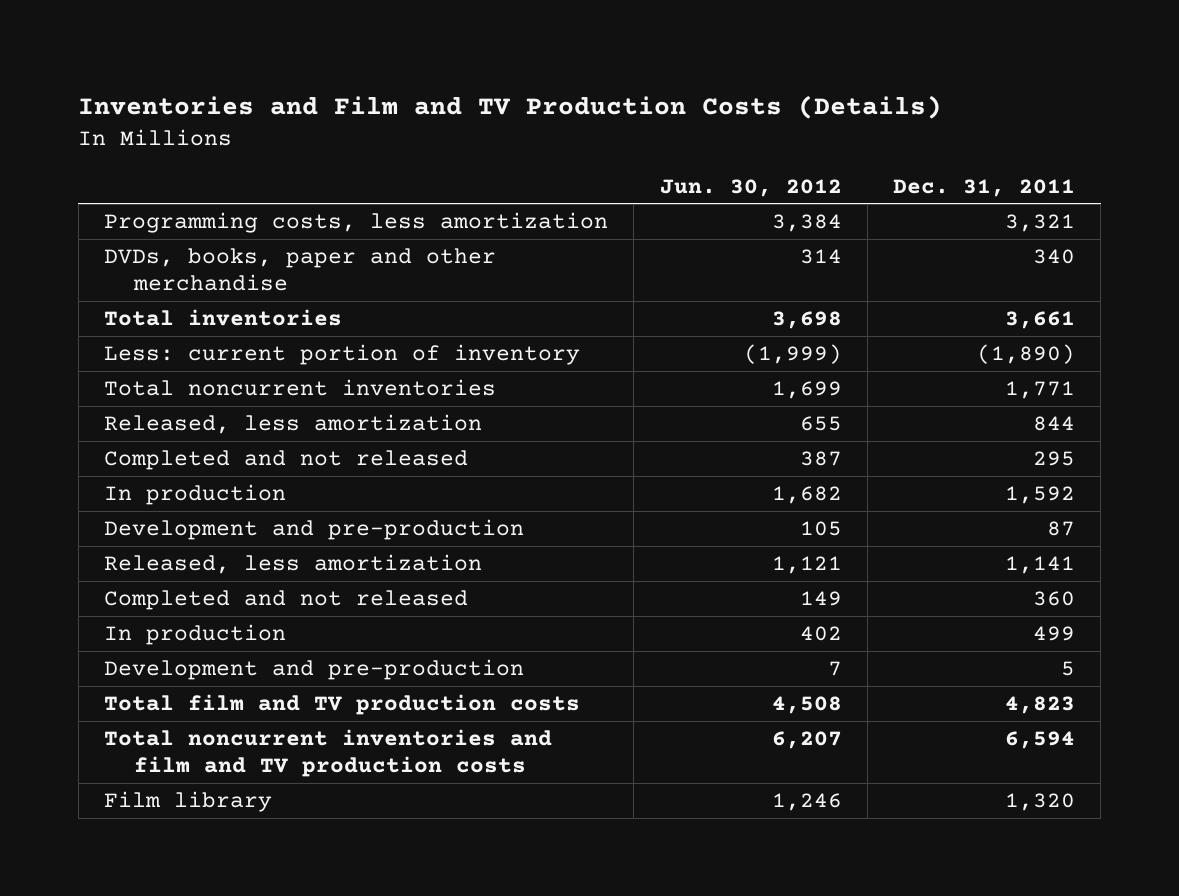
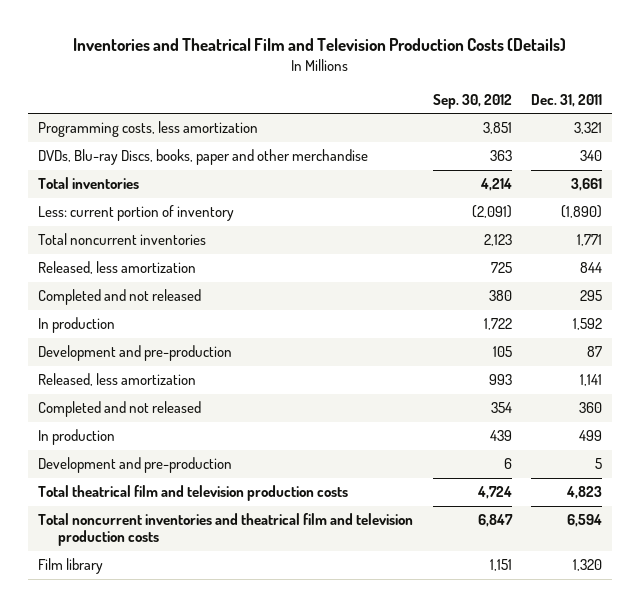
[78,95,943,120] Inventories and Film and TV Production Costs (Details) -> [73,38,567,52] Inventories and Theatrical Film and Television Production Costs (Details)
[659,178,842,197] Jun. 30, 2012 -> none
none -> [432,93,512,109] Sep. 30, 2012
[104,248,497,292] DVDs, books, paper and other merchandise -> [37,149,368,166] DVDs, Blu-ray Discs, books, paper and other merchandise
[104,694,581,716] Total film and TV production costs -> [37,485,348,502] Total theatrical film and television production costs
[104,729,553,778] Total noncurrent inventories and film and TV production costs -> [37,513,413,547] Total noncurrent inventories and theatrical film and television production costs

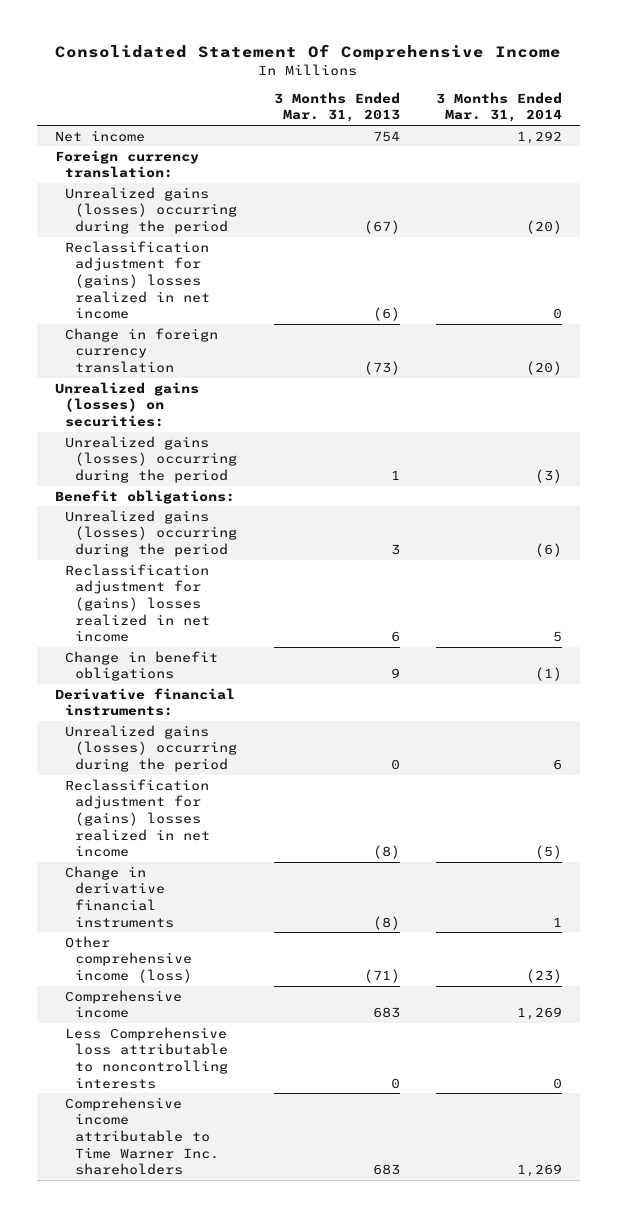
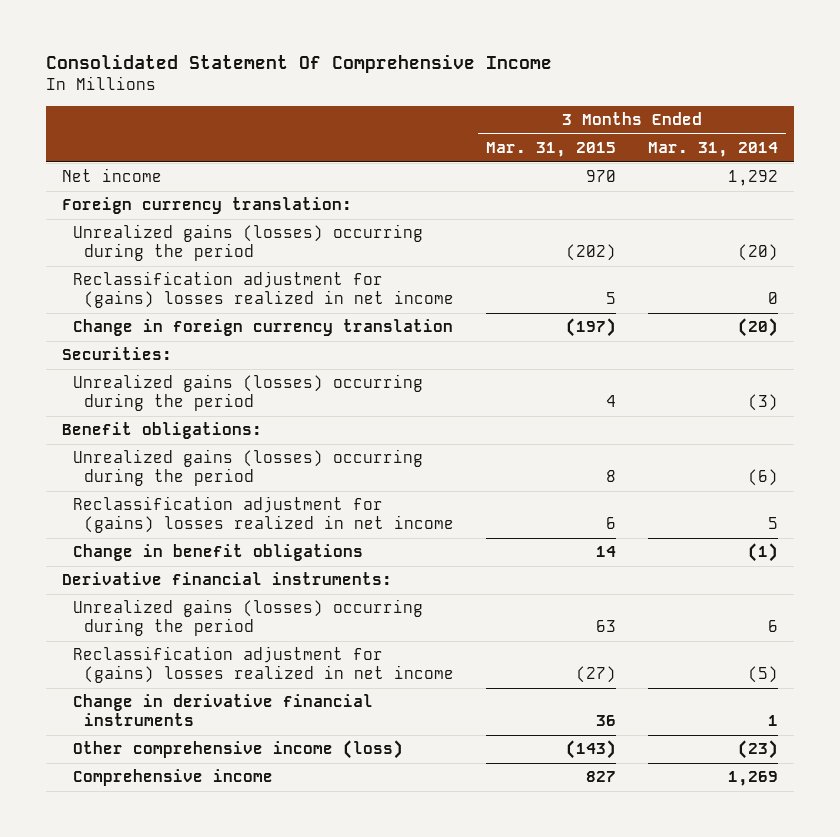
[273,91,400,123] 3 Months Ended Mar. 31, 2013 -> none
none -> [485,142,616,158] Mar. 31, 2015
[54,381,199,427] Unrealized gains (losses) on securities: -> [61,347,172,361] Securities:
[65,1026,229,1089] Less Comprehensive loss attributable to noncontrolling interests -> none
[65,1096,220,1176] Comprehensive income attributable to Time Warner Inc. shareholders -> none

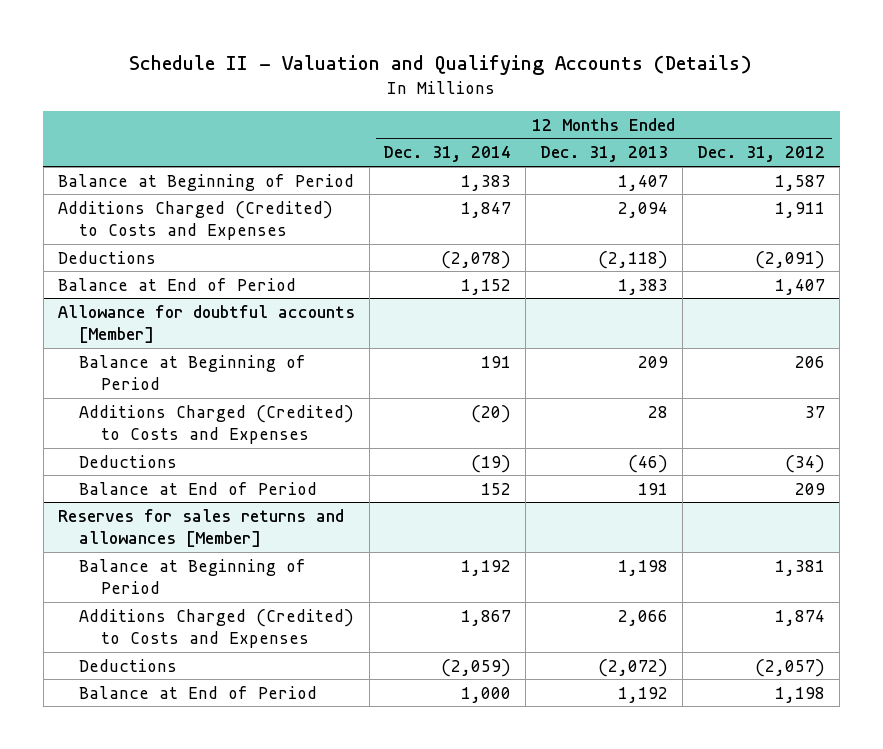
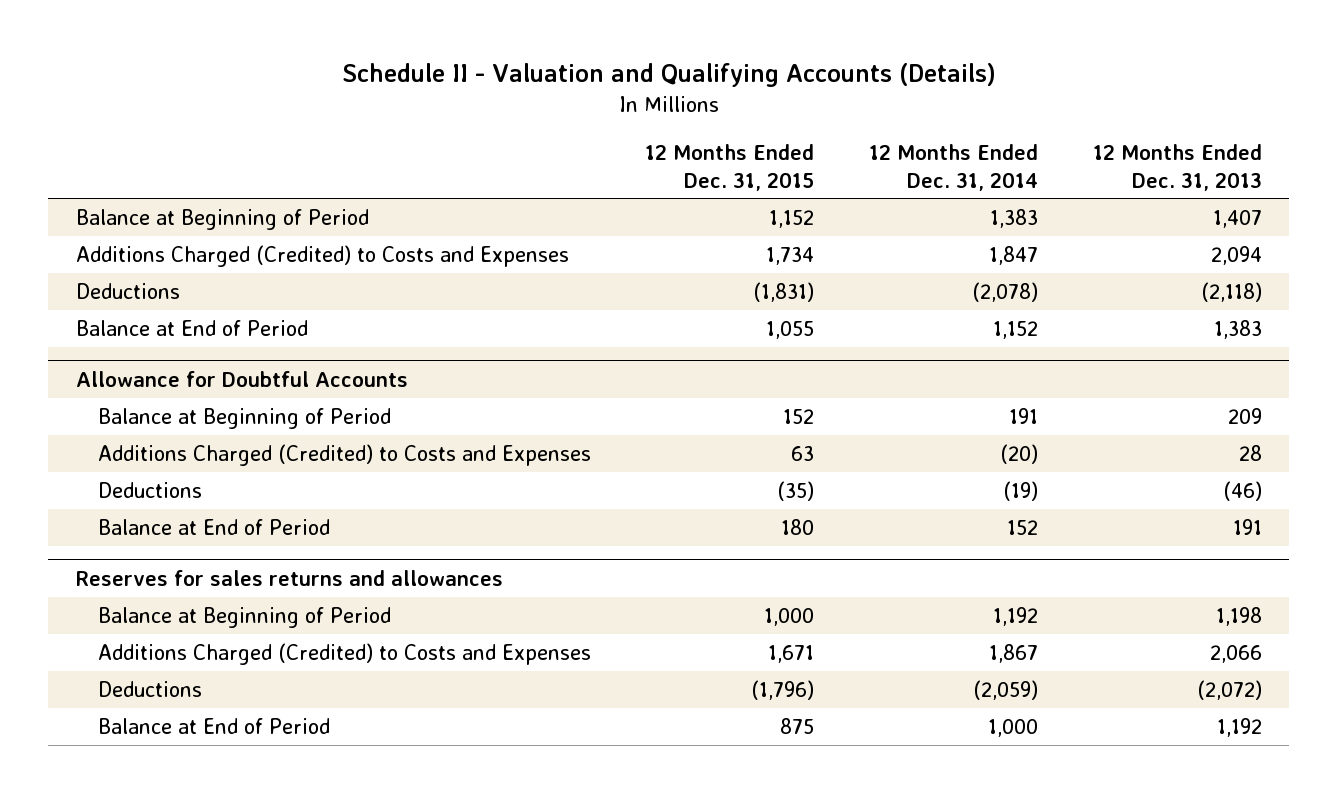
[697,146,826,163] Dec. 31, 2012 -> none
none -> [645,143,815,191] 12 Months Ended Dec. 31, 2015
[57,304,355,343] Allowance for doubtful accounts [Member] -> [75,370,408,387] Allowance for Doubtful Accounts
[57,508,344,547] Reserves for sales returns and allowances [Member] -> [75,569,503,586] Reserves for sales returns and allowances

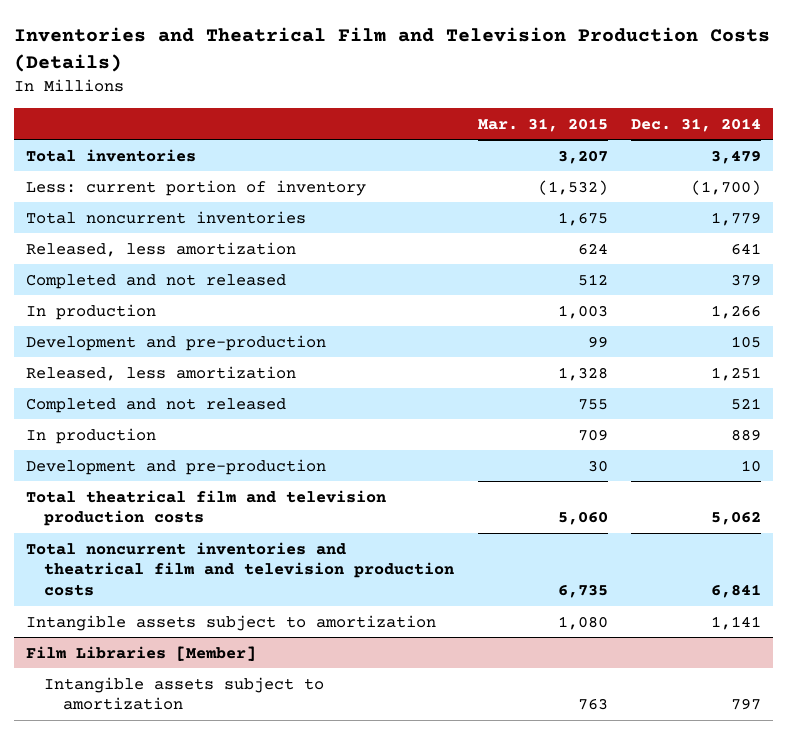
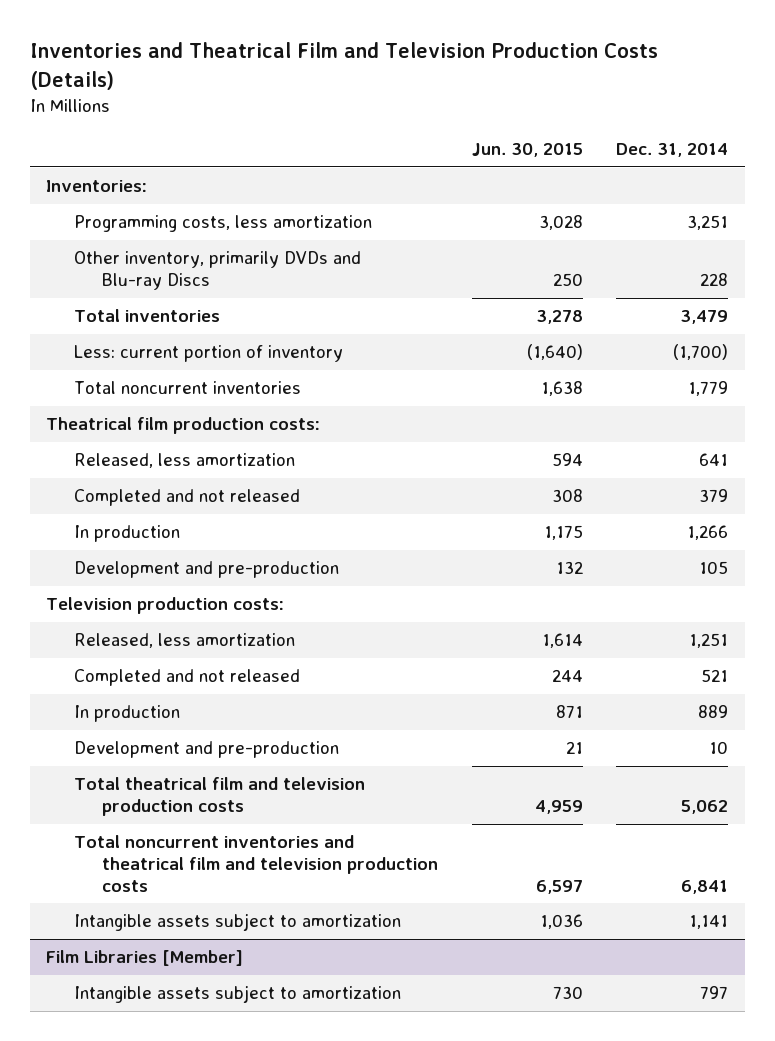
[477,117,608,132] Mar. 31, 2015 -> none
none -> [471,142,583,157] Jun. 30, 2015
none -> [46,180,148,193] Inventories:
none -> [74,215,373,233] Programming costs, less amortization
none -> [74,251,362,291] Other inventory, primarily DVDs and Blu-ray Discs
none -> [46,417,321,435] Theatrical film production costs:
none -> [46,597,285,615] Television production costs:

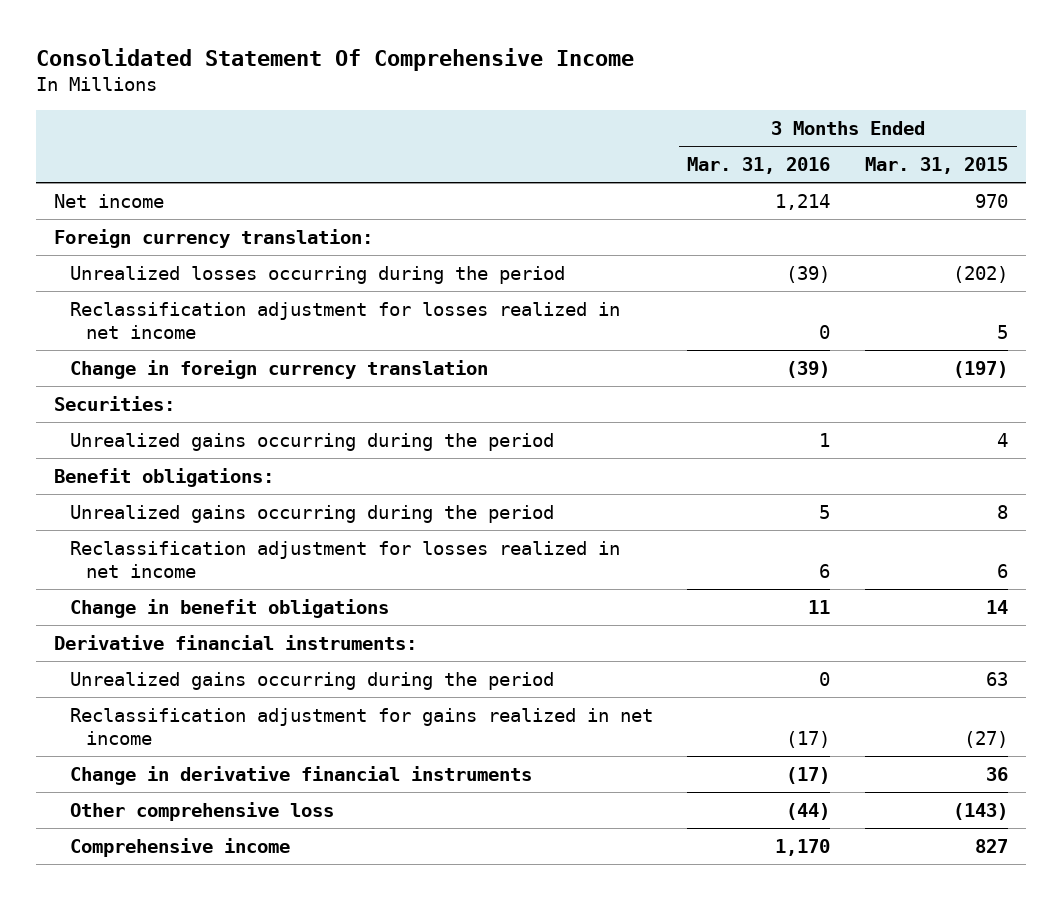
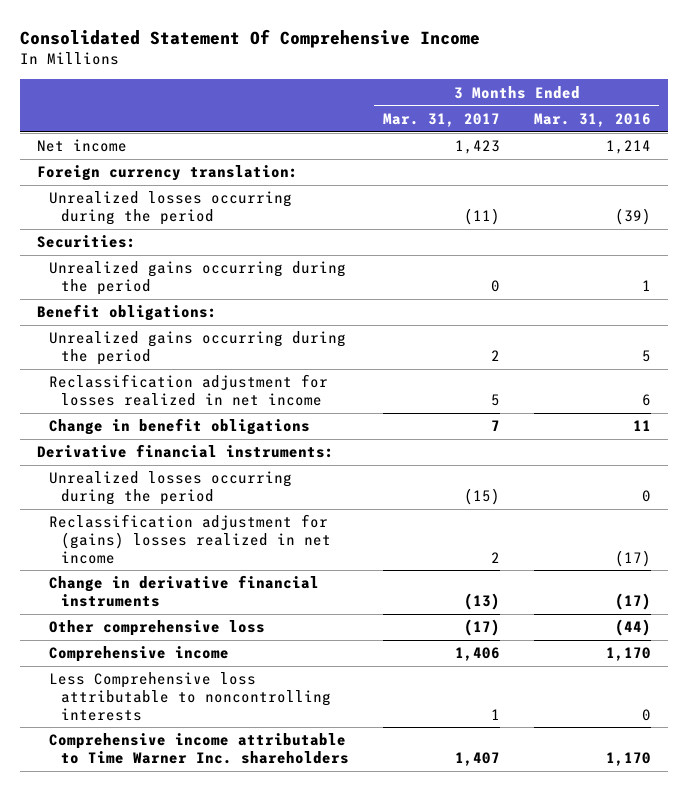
[865,157,1009,175] Mar. 31, 2015 -> none
none -> [382,112,500,127] Mar. 31, 2017
[69,301,620,340] Reclassification adjustment for losses realized in net income -> none
[69,359,488,379] Change in foreign currency translation -> none
[69,671,554,690] Unrealized gains occurring during the period -> [49,471,293,506] Unrealized losses occurring during the period
[69,707,653,746] Reclassification adjustment for gains realized in net income -> [49,514,332,564] Reclassification adjustment for (gains) losses realized in net income
none -> [49,672,332,721] Less Comprehensive loss attributable to noncontrolling interests
none -> [49,733,350,765] Comprehensive income attributable to Time Warner Inc. shareholders

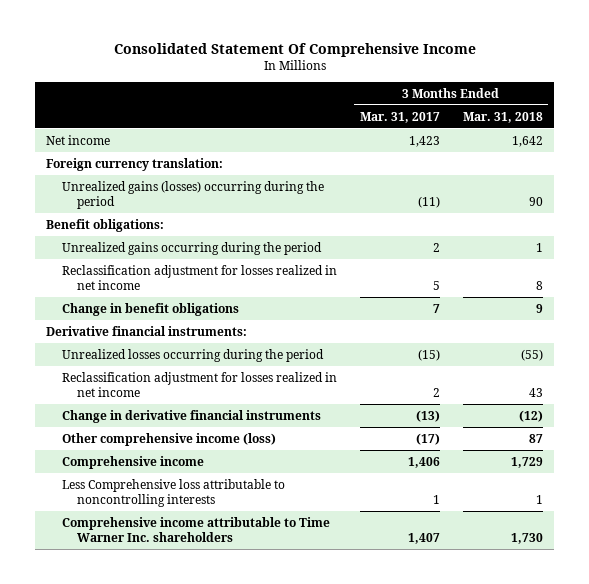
[533,112,651,127] Mar. 31, 2016 -> none
none -> [462,111,543,123] Mar. 31, 2018
[37,235,137,249] Securities: -> none
[49,261,347,296] Unrealized gains occurring during the period -> none
[49,191,293,226] Unrealized losses occurring during the period -> [61,180,324,209] Unrealized gains (losses) occurring during the period
[49,514,332,564] Reclassification adjustment for (gains) losses realized in net income -> [61,371,337,397] Reclassification adjustment for losses realized in net income
[49,620,266,637] Other comprehensive loss -> [61,432,276,446] Other comprehensive income (loss)

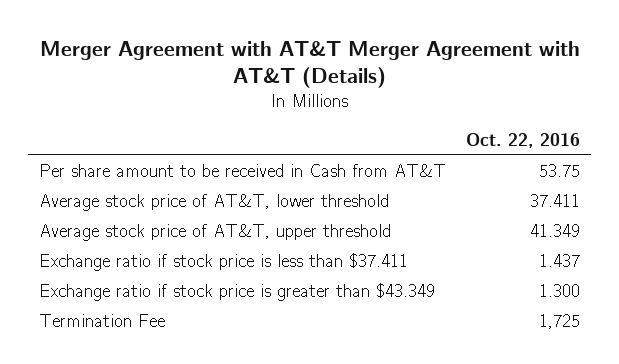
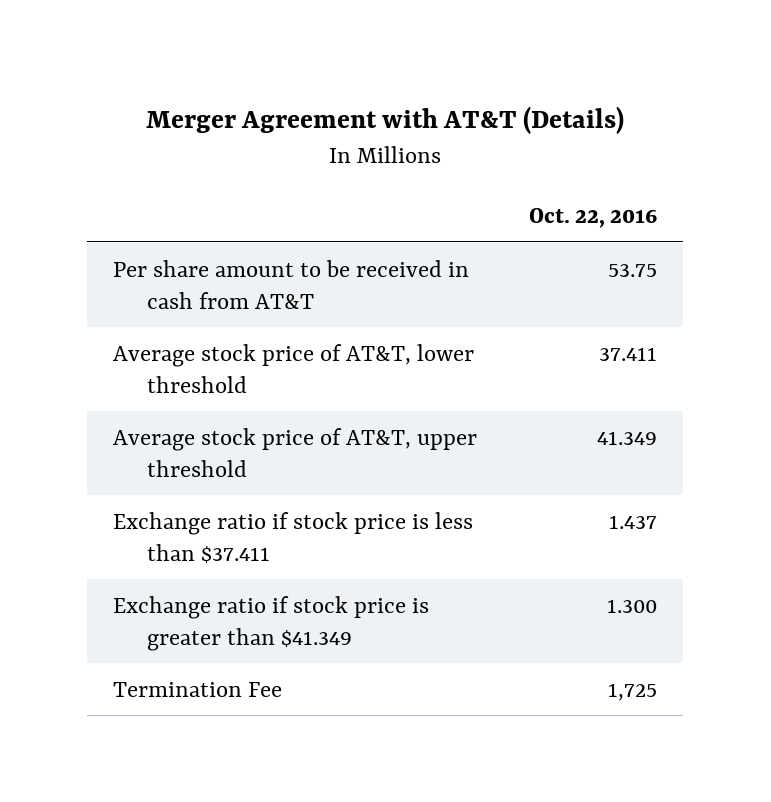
[39,40,580,89] Merger Agreement with AT&T Merger Agreement with AT&T (Details) -> [146,105,625,134] Merger Agreement with AT&T (Details)
[38,163,446,177] Per share amount to be received in Cash from AT&T -> [113,259,470,309] Per share amount to be received in cash from AT&T
[38,282,435,301] Exchange ratio if stock price is greater than $43.349 -> [113,595,430,651] Exchange ratio if stock price is greater than $41.349

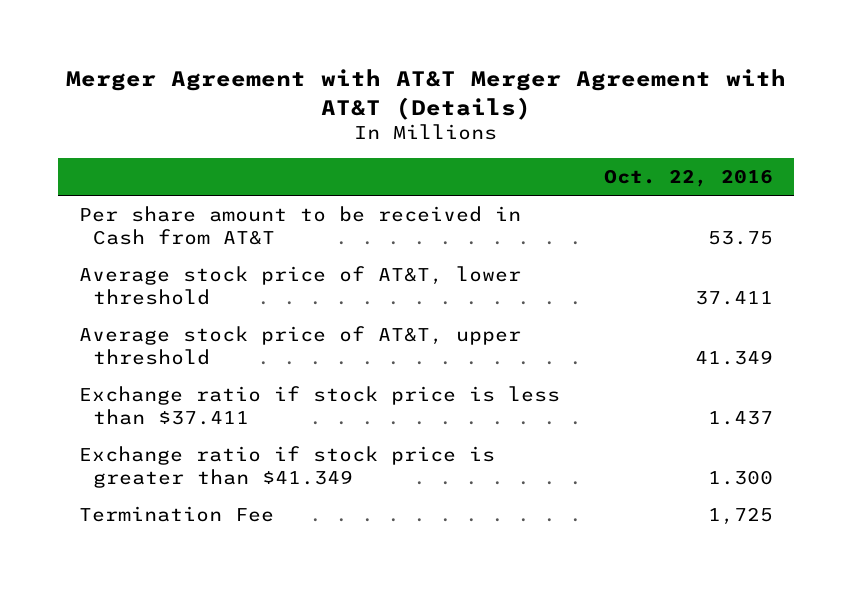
[146,105,625,134] Merger Agreement with AT&T (Details) -> [66,69,787,120] Merger Agreement with AT&T Merger Agreement with AT&T (Details)
[113,259,470,309] Per share amount to be received in cash from AT&T -> [79,206,522,246] Per share amount to be received in Cash from AT&T

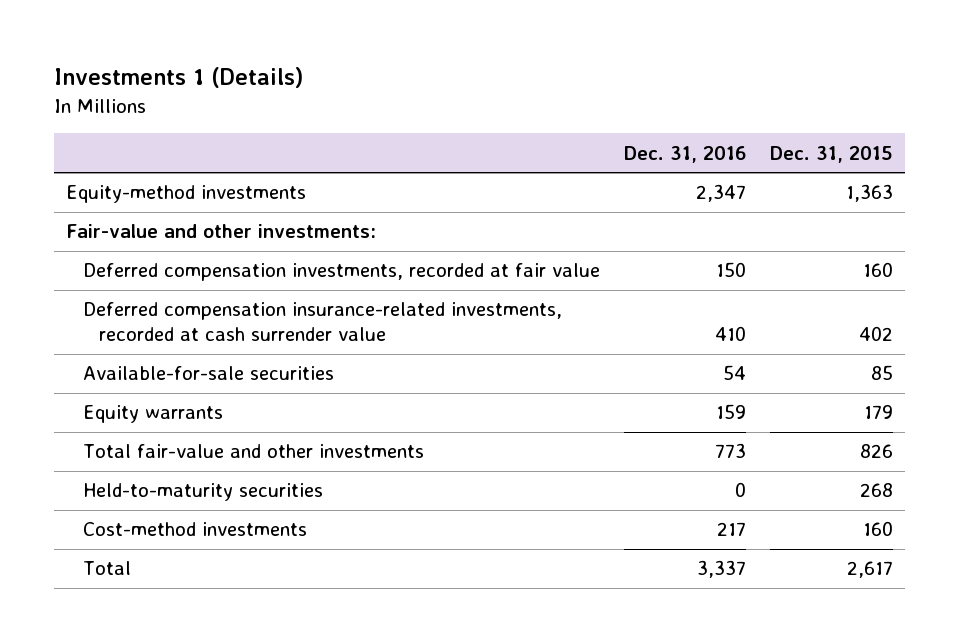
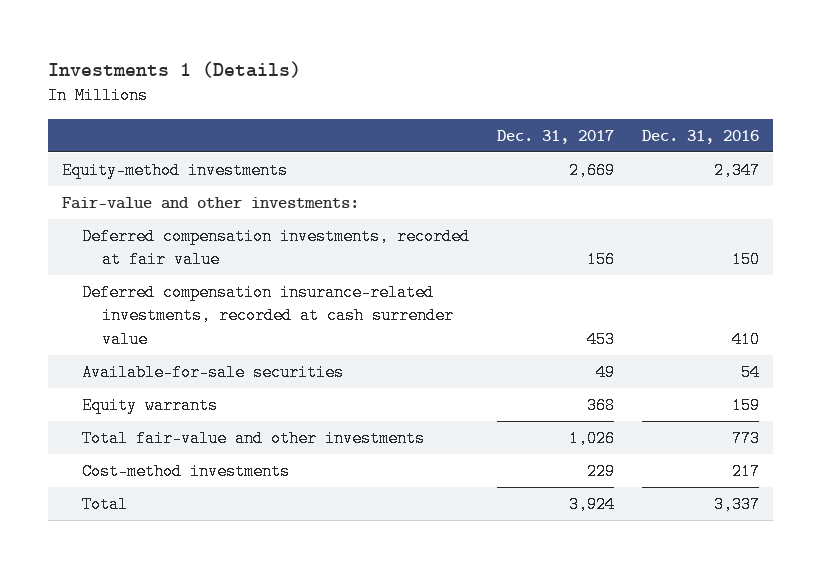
[769,145,893,163] Dec. 31, 2015 -> none
none -> [497,129,615,144] Dec. 31, 2017
[82,483,323,502] Held-to-maturity securities -> none

